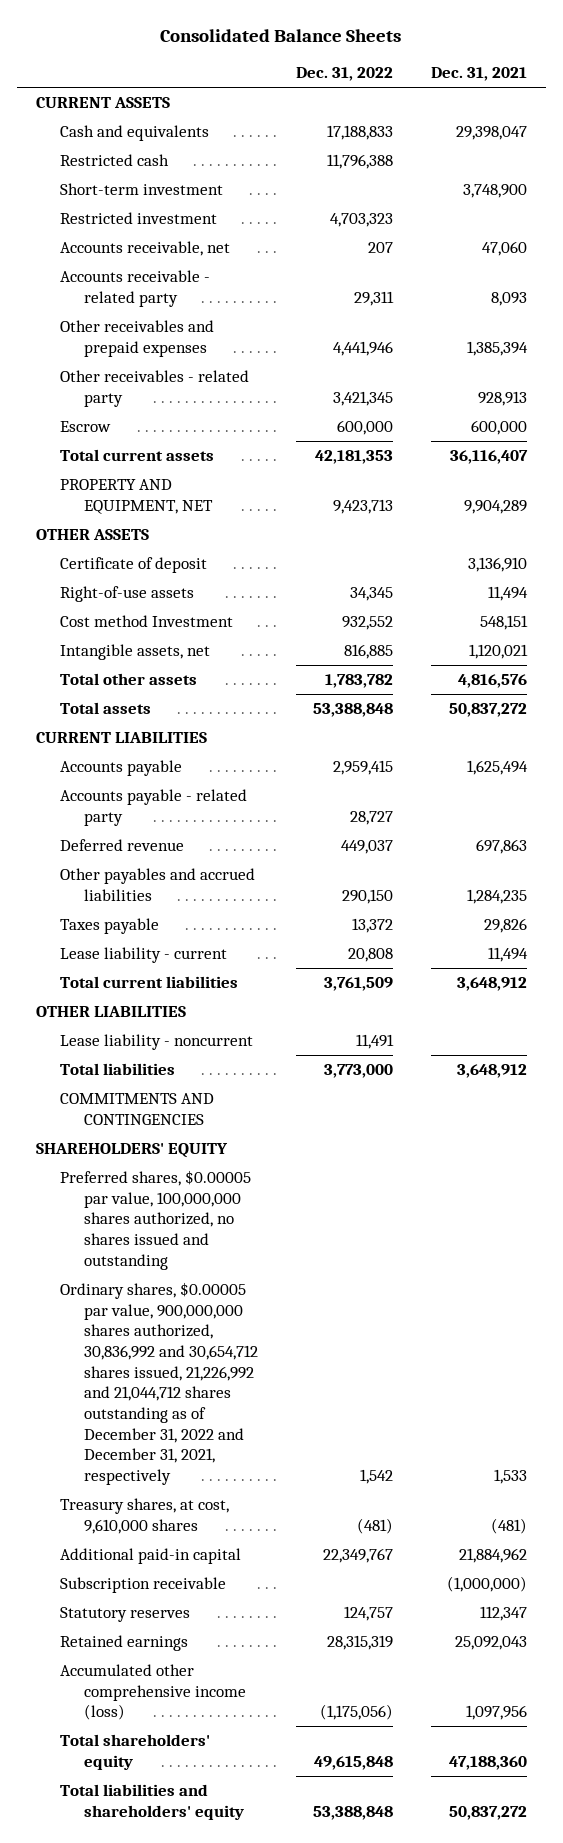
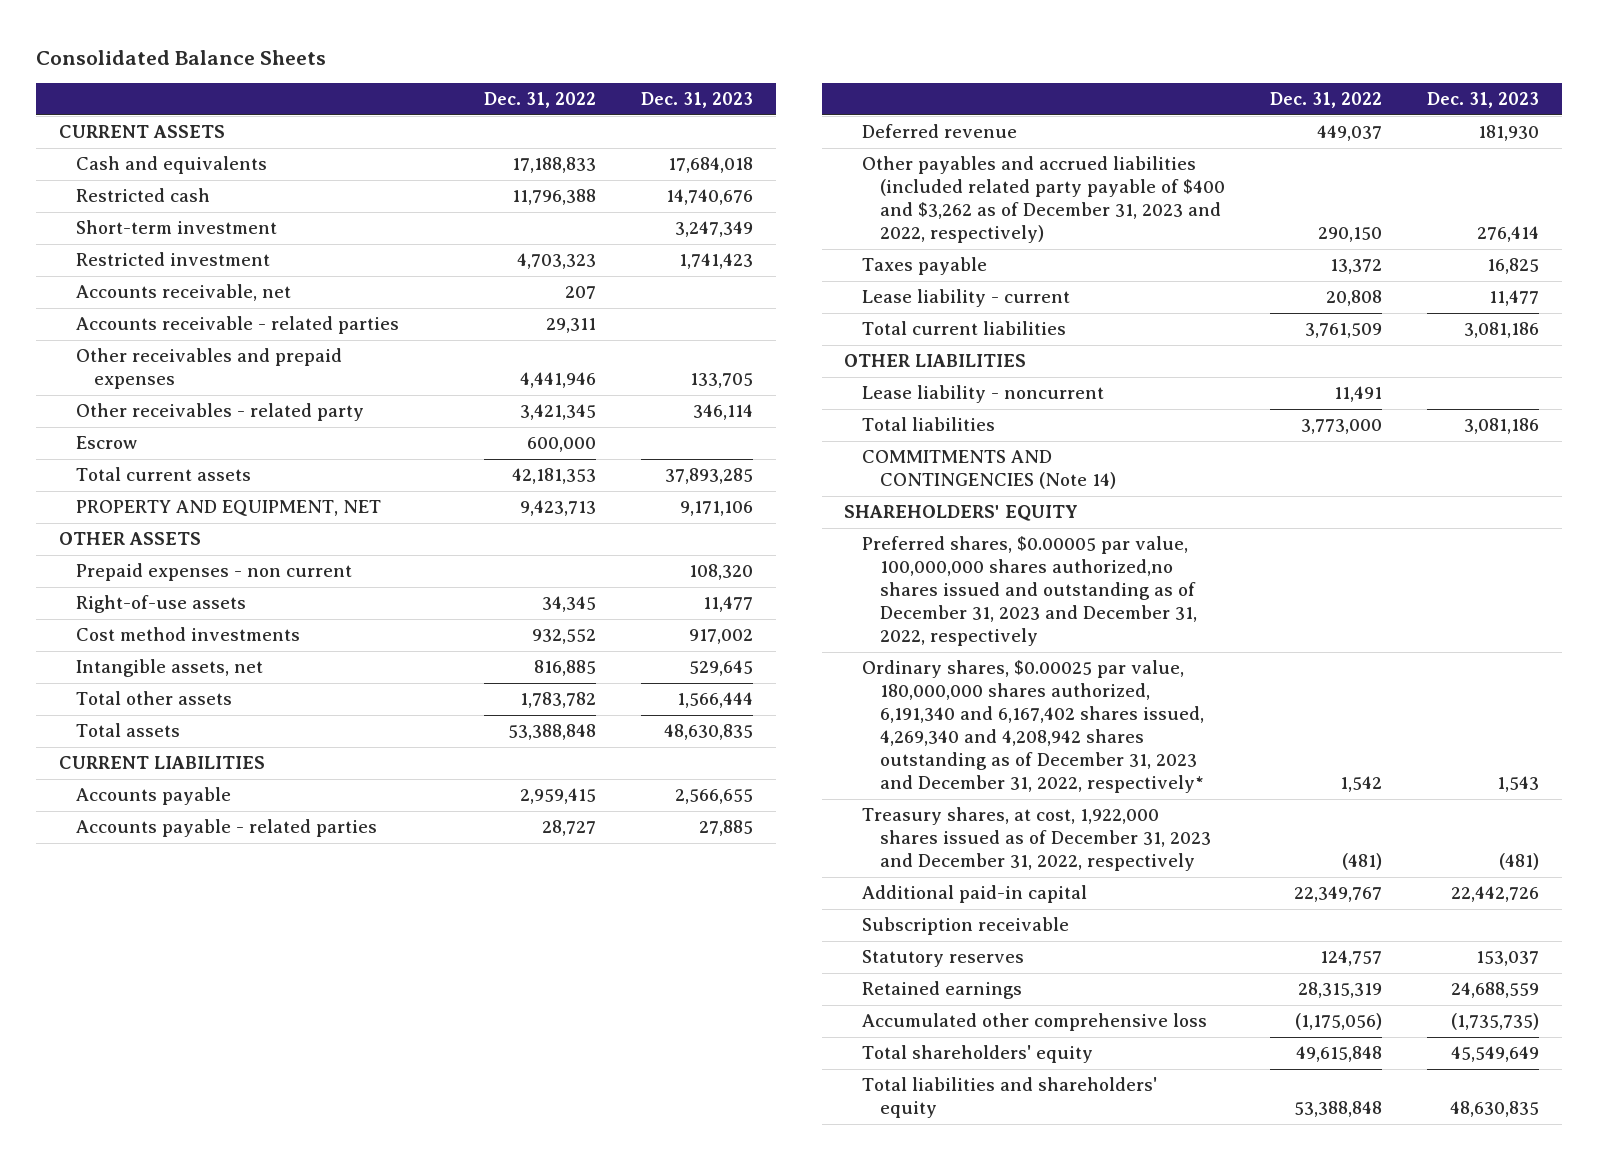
[430,67,527,82] Dec. 31, 2021 -> none
none -> [641,92,754,109] Dec. 31, 2023
[59,270,210,307] Accounts receivable - related party -> [76,316,400,335] Accounts receivable - related parties
[59,557,207,574] Certificate of deposit -> none
none -> [76,563,353,582] Prepaid expenses - non current
[59,615,233,628] Cost method Investment -> [76,627,301,642] Cost method investments
[59,789,247,826] Accounts payable - related party -> [76,819,378,838] Accounts payable - related parties
[59,868,255,901] Other payables and accrued liabilities -> [862,156,1226,244] Other payables and accrued liabilities (included related party payable of $400 and $3,262 as of December 31, 2023 and 2022, respectively)
[59,1093,214,1125] COMMITMENTS AND CONTINGENCIES -> [862,450,1117,490] COMMITMENTS AND CONTINGENCIES (Note 14)
[59,1170,251,1270] Preferred shares, $0.00005 par value, 100,000,000 shares authorized, no shares issued and outstanding -> [862,536,1198,647] Preferred shares, $0.00005 par value, 100,000,000 shares authorized,no shares issued and outstanding as of December 31, 2023 and December 31, 2022, respectively
[59,1282,258,1485] Ordinary shares, $0.00005 par value, 900,000,000 shares authorized, 30,836,992 and 30,654,712 shares issued, 21,226,992 and 21,044,712 shares outstanding as of December 31, 2022 and December 31, 2021, respectively -> [862,660,1205,794] Ordinary shares, $0.00025 par value, 180,000,000 shares authorized, 6,191,340 and 6,167,402 shares issued, 4,269,340 and 4,208,942 shares outstanding as of December 31, 2023 and December 31, 2022, respectively*
[59,1498,229,1534] Treasury shares, at cost, 9,610,000 shares -> [862,807,1212,872] Treasury shares, at cost, 1,922,000 shares issued as of December 31, 2023 and December 31, 2022, respectively
[59,1664,246,1721] Accumulated other comprehensive income (loss) -> [862,1013,1208,1032] Accumulated other comprehensive loss

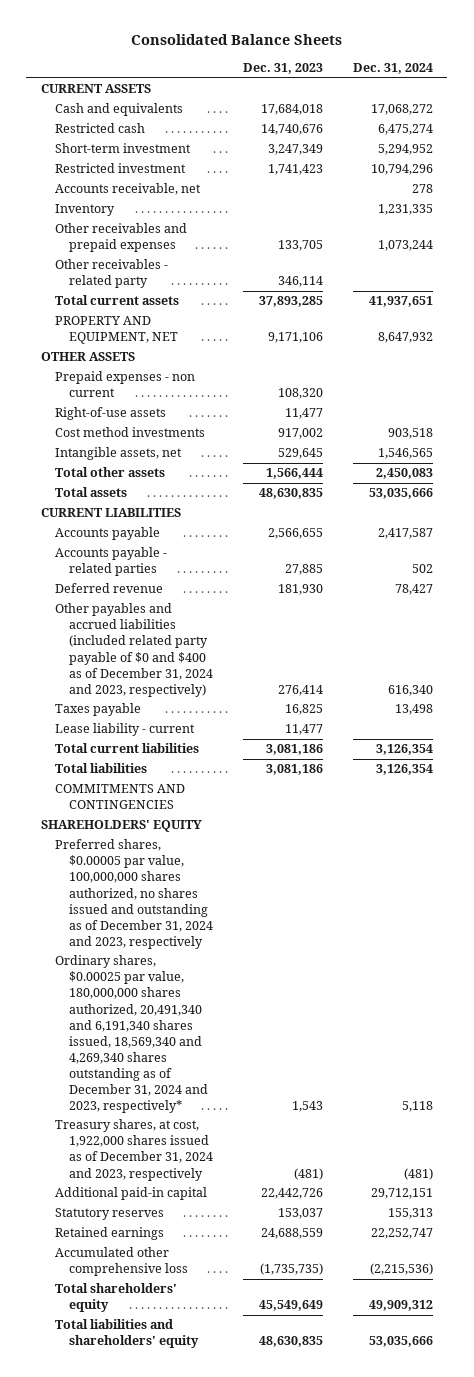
[484,92,597,109] Dec. 31, 2022 -> none
none -> [352,63,433,75] Dec. 31, 2024
[76,316,400,335] Accounts receivable - related parties -> none
none -> [55,204,116,217] Inventory
[76,436,138,450] Escrow -> none
[862,156,1226,244] Other payables and accrued liabilities (included related party payable of $400 and $3,262 as of December 31, 2023 and 2022, respectively) -> [55,603,213,697] Other payables and accrued liabilities (included related party payable of $0 and $400 as of December 31, 2024 and 2023, respectively)
[844,354,1027,368] OTHER LIABILITIES -> none
[862,385,1105,404] Lease liability - noncurrent -> none
[862,450,1117,490] COMMITMENTS AND CONTINGENCIES (Note 14) -> [55,784,186,810] COMMITMENTS AND CONTINGENCIES
[862,536,1198,647] Preferred shares, $0.00005 par value, 100,000,000 shares authorized,no shares issued and outstanding as of December 31, 2023 and December 31, 2022, respectively -> [55,839,213,949] Preferred shares, $0.00005 par value, 100,000,000 shares authorized, no shares issued and outstanding as of December 31, 2024 and 2023, respectively
[862,660,1205,794] Ordinary shares, $0.00025 par value, 180,000,000 shares authorized, 6,191,340 and 6,167,402 shares issued, 4,269,340 and 4,208,942 shares outstanding as of December 31, 2023 and December 31, 2022, respectively* -> [55,955,208,1113] Ordinary shares, $0.00025 par value, 180,000,000 shares authorized, 20,491,340 and 6,191,340 shares issued, 18,569,340 and 4,269,340 shares outstanding as of December 31, 2024 and 2023, respectively*
[862,807,1212,872] Treasury shares, at cost, 1,922,000 shares issued as of December 31, 2023 and December 31, 2022, respectively -> [55,1119,213,1181] Treasury shares, at cost, 1,922,000 shares issued as of December 31, 2024 and 2023, respectively
[862,917,1070,936] Subscription receivable -> none

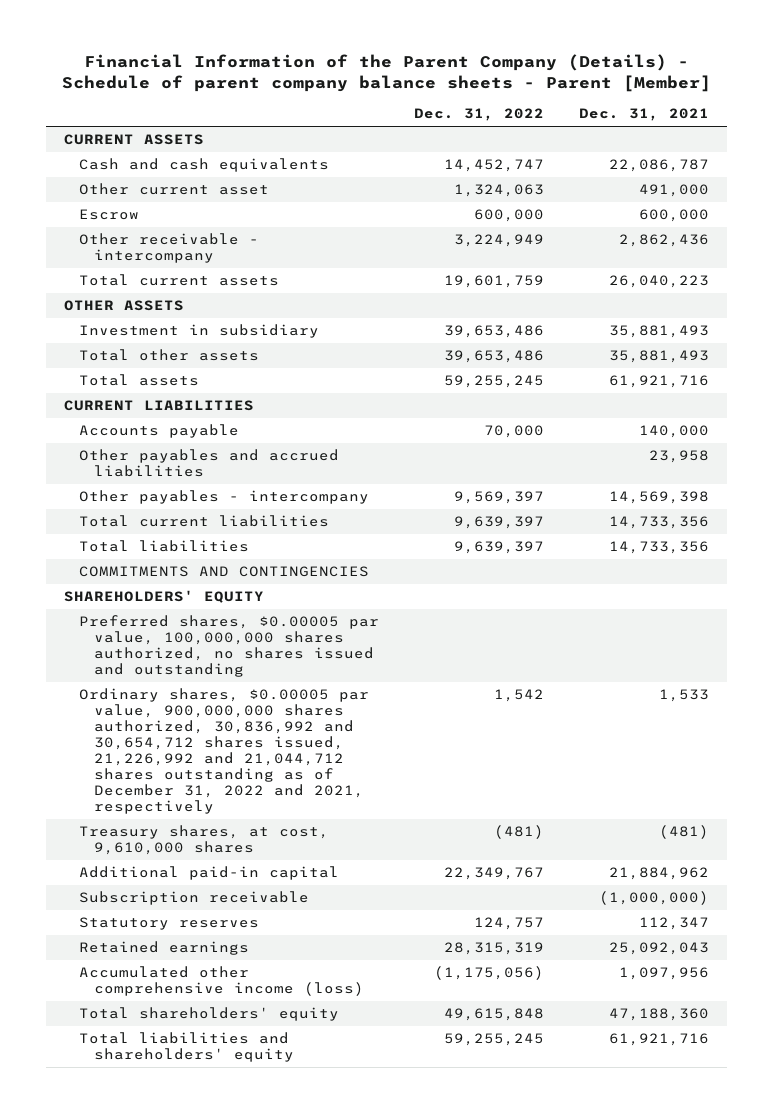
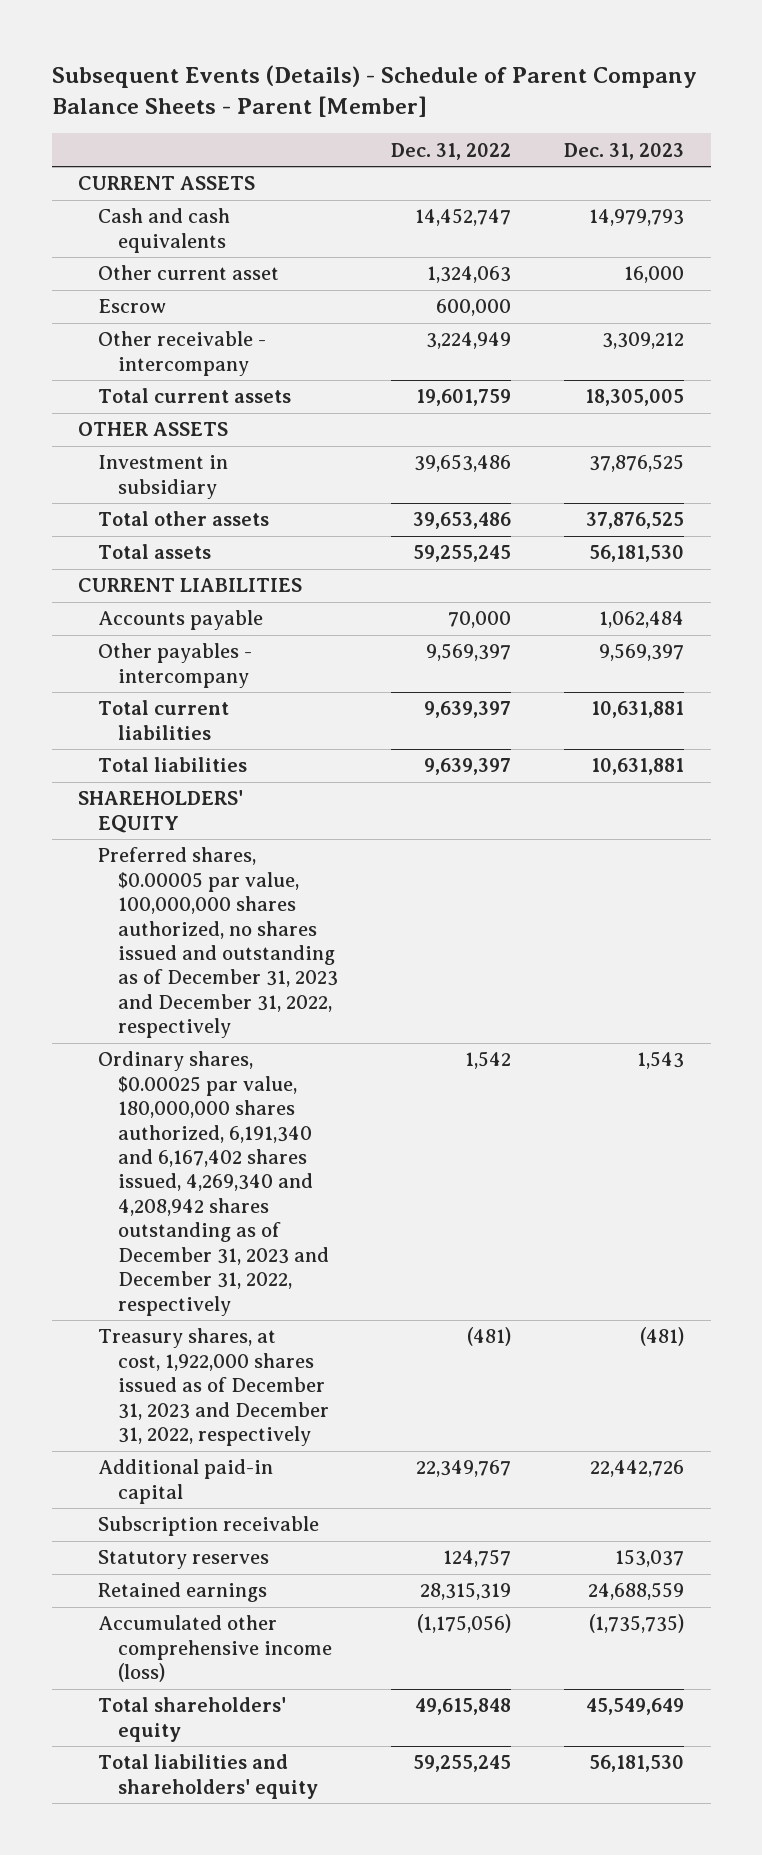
[61,53,711,92] Financial Information of the Parent Company (Details) - Schedule of parent company balance sheets - Parent [Member] -> [51,64,697,117] Subsequent Events (Details) - Schedule of Parent Company Balance Sheets - Parent [Member]
[579,108,710,122] Dec. 31, 2021 -> none
none -> [563,142,684,160] Dec. 31, 2023
[79,449,340,478] Other payables and accrued liabilities -> none
[79,566,370,578] COMMITMENTS AND CONTINGENCIES -> none
[79,615,380,678] Preferred shares, $0.00005 par value, 100,000,000 shares authorized, no shares issued and outstanding -> [97,847,338,1039] Preferred shares, $0.00005 par value, 100,000,000 shares authorized, no shares issued and outstanding as of December 31, 2023 and December 31, 2022, respectively
[79,688,370,814] Ordinary shares, $0.00005 par value, 900,000,000 shares authorized, 30,836,992 and 30,654,712 shares issued, 21,226,992 and 21,044,712 shares outstanding as of December 31, 2022 and 2021, respectively -> [97,1051,329,1316] Ordinary shares, $0.00025 par value, 180,000,000 shares authorized, 6,191,340 and 6,167,402 shares issued, 4,269,340 and 4,208,942 shares outstanding as of December 31, 2023 and December 31, 2022, respectively
[79,825,330,856] Treasury shares, at cost, 9,610,000 shares -> [97,1328,329,1447] Treasury shares, at cost, 1,922,000 shares issued as of December 31, 2023 and December 31, 2022, respectively

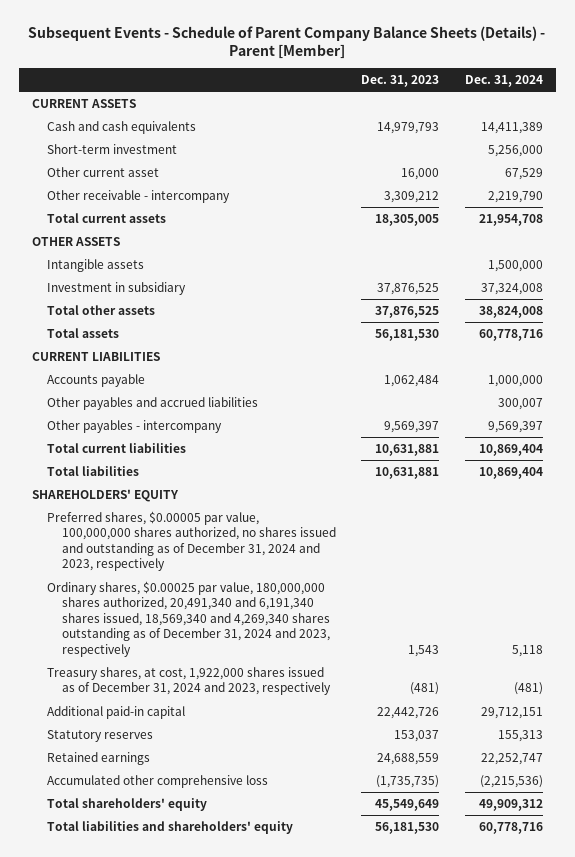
[51,64,697,117] Subsequent Events (Details) - Schedule of Parent Company Balance Sheets - Parent [Member] -> [28,25,546,60] Subsequent Events - Schedule of Parent Company Balance Sheets (Details) - Parent [Member]
[390,142,511,160] Dec. 31, 2022 -> none
none -> [464,75,543,88] Dec. 31, 2024
none -> [46,143,177,154] Short-term investment
[97,299,166,314] Escrow -> none
none -> [46,258,144,272] Intangible assets
none -> [46,396,258,410] Other payables and accrued liabilities
[97,847,338,1039] Preferred shares, $0.00005 par value, 100,000,000 shares authorized, no shares issued and outstanding as of December 31, 2023 and December 31, 2022, respectively -> [46,510,336,572] Preferred shares, $0.00005 par value, 100,000,000 shares authorized, no shares issued and outstanding as of December 31, 2024 and 2023, respectively
[97,1051,329,1316] Ordinary shares, $0.00025 par value, 180,000,000 shares authorized, 6,191,340 and 6,167,402 shares issued, 4,269,340 and 4,208,942 shares outstanding as of December 31, 2023 and December 31, 2022, respectively -> [46,580,330,658] Ordinary shares, $0.00025 par value, 180,000,000 shares authorized, 20,491,340 and 6,191,340 shares issued, 18,569,340 and 4,269,340 shares outstanding as of December 31, 2024 and 2023, respectively
[97,1328,329,1447] Treasury shares, at cost, 1,922,000 shares issued as of December 31, 2023 and December 31, 2022, respectively -> [46,666,331,696] Treasury shares, at cost, 1,922,000 shares issued as of December 31, 2024 and 2023, respectively
[97,1516,319,1537] Subscription receivable -> none
[97,1615,332,1683] Accumulated other comprehensive income (loss) -> [46,774,268,788] Accumulated other comprehensive loss

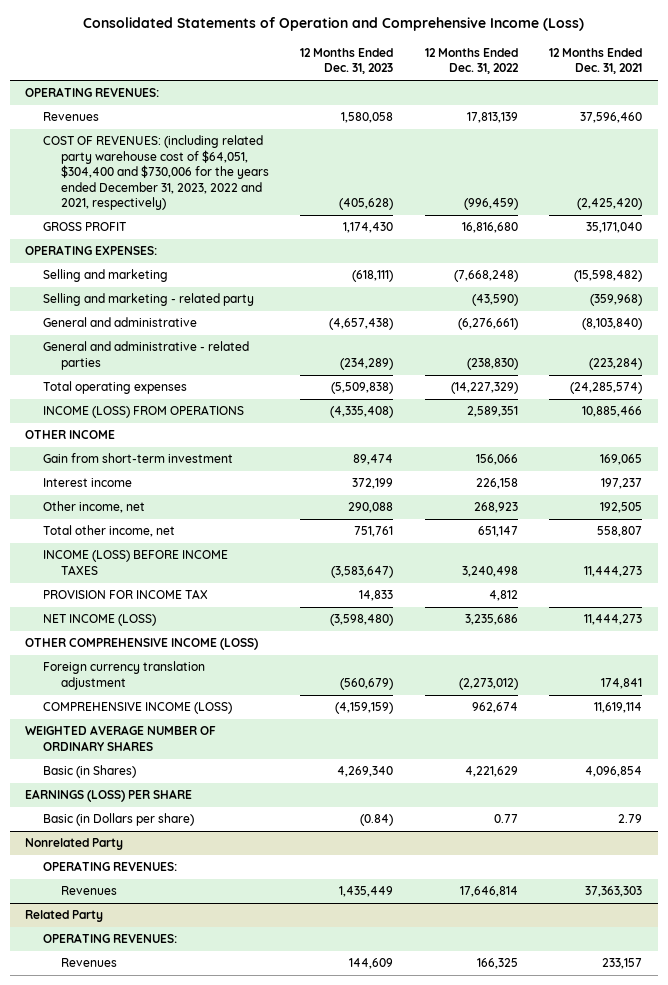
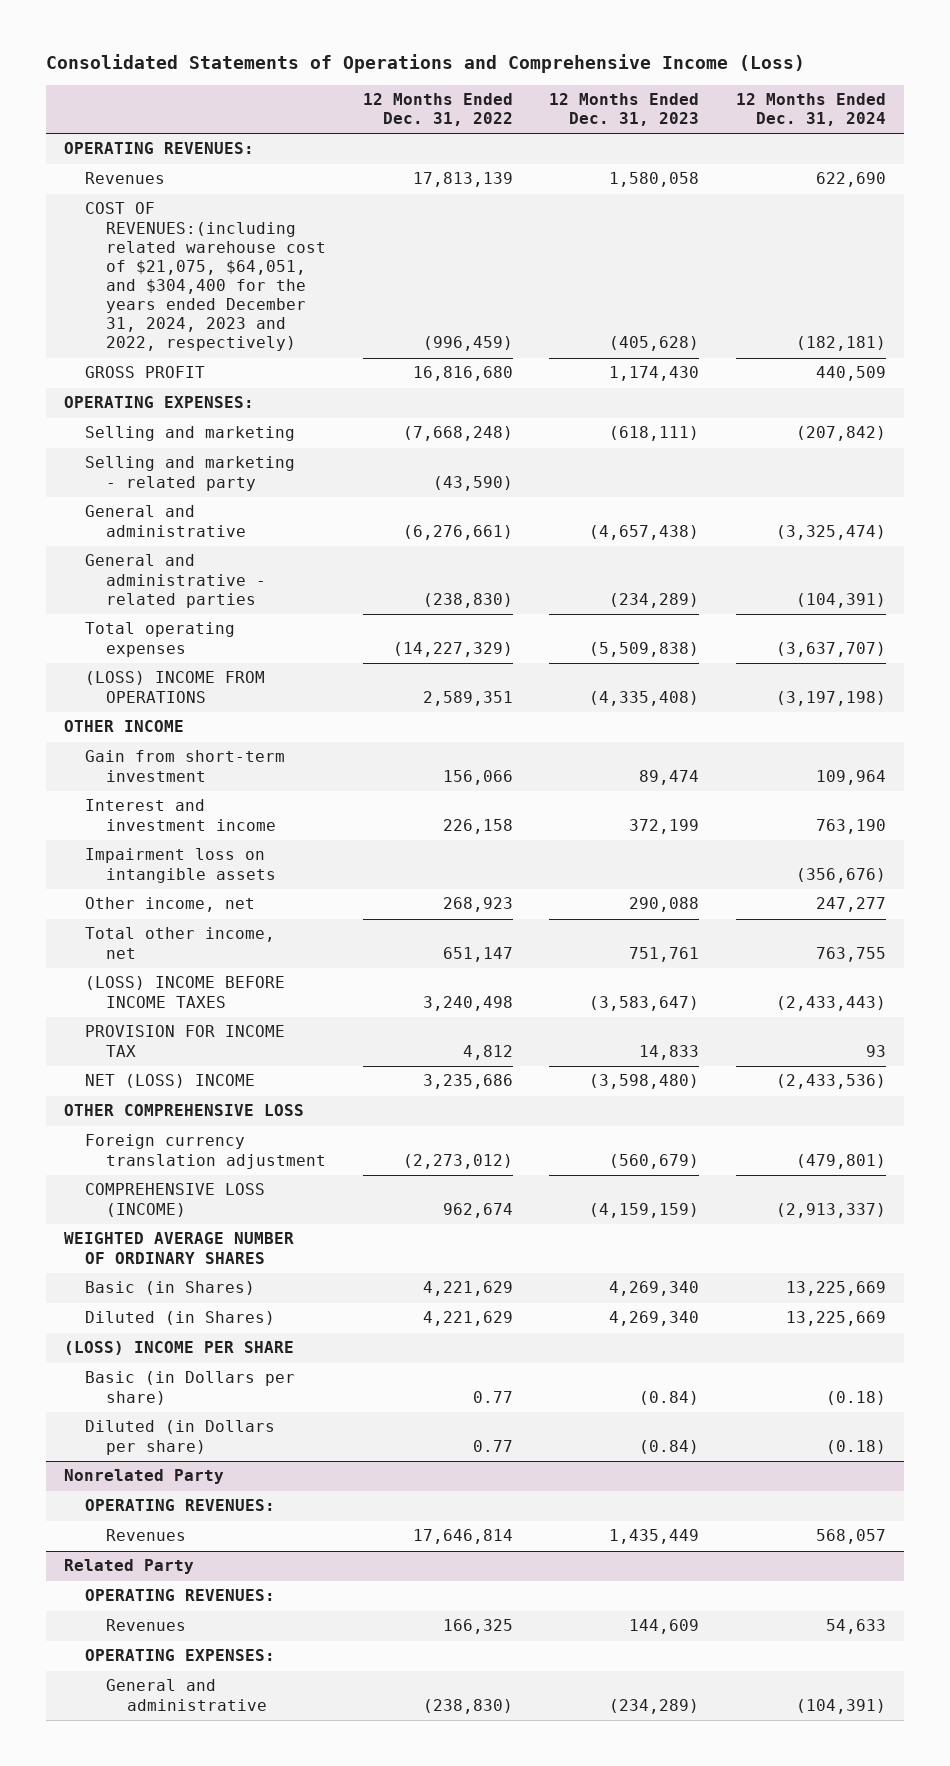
[82,17,584,32] Consolidated Statements of Operation and Comprehensive Income (Loss) -> [45,54,805,74] Consolidated Statements of Operations and Comprehensive Income (Loss)
[549,47,643,75] 12 Months Ended Dec. 31, 2021 -> none
none -> [735,93,886,127] 12 Months Ended Dec. 31, 2024
[43,135,269,211] COST OF REVENUES: (including related party warehouse cost of $64,051, $304,400 and $730,006 for the years ended December 31, 2023, 2022 and 2021, respectively) -> [85,202,327,352] COST OF REVENUES:(including related warehouse cost of $21,075, $64,051, and $304,400 for the years ended December 31, 2024, 2023 and 2022, respectively)
[43,405,245,419] INCOME (LOSS) FROM OPERATIONS -> [85,671,266,703] (LOSS) INCOME FROM OPERATIONS
[43,478,133,488] Interest income -> [85,799,277,831] Interest and investment income
none -> [85,848,277,883] Impairment loss on intangible assets
[43,550,229,575] INCOME (LOSS) BEFORE INCOME TAXES -> [85,976,286,1008] (LOSS) INCOME BEFORE INCOME TAXES
[43,614,157,627] NET INCOME (LOSS) -> [85,1074,256,1089] NET (LOSS) INCOME
[25,638,259,651] OTHER COMPREHENSIVE INCOME (LOSS) -> [63,1104,304,1117] OTHER COMPREHENSIVE LOSS
[43,702,233,715] COMPREHENSIVE INCOME (LOSS) -> [85,1183,266,1217] COMPREHENSIVE LOSS (INCOME)
none -> [85,1311,276,1326] Diluted (in Shares)
[25,789,193,803] EARNINGS (LOSS) PER SHARE -> [63,1341,294,1356] (LOSS) INCOME PER SHARE
none -> [85,1420,276,1455] Diluted (in Dollars per share)
none -> [85,1649,276,1662] OPERATING EXPENSES:
none -> [106,1679,268,1711] General and administrative

